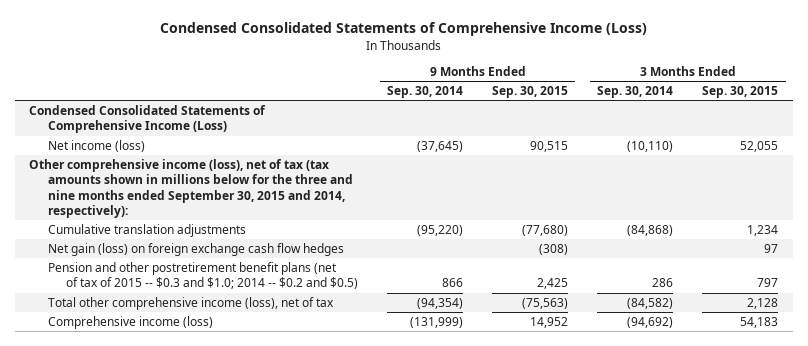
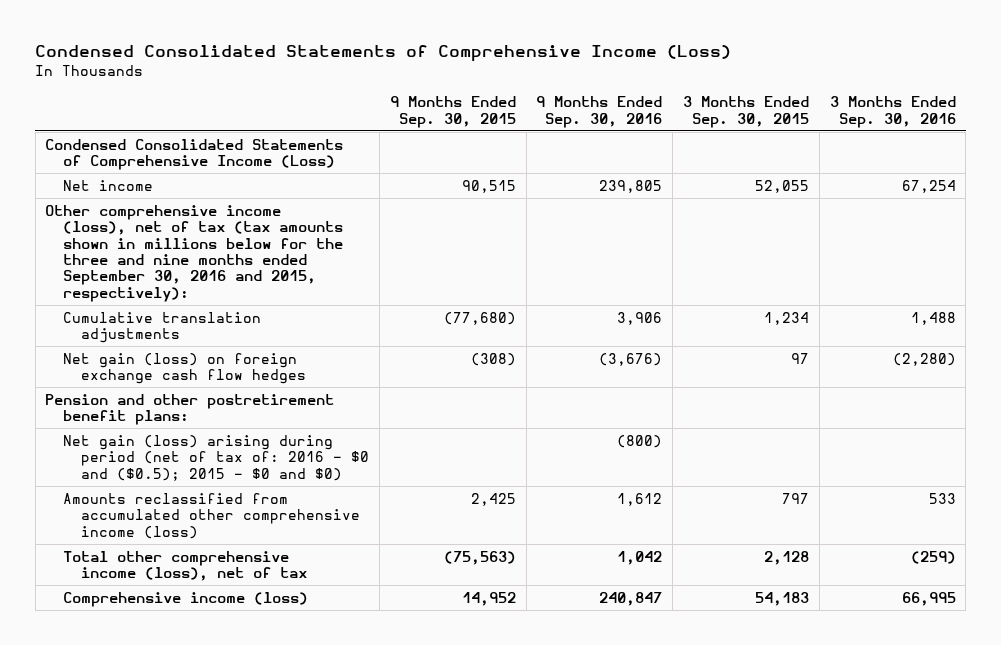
[387,86,464,99] Sep. 30, 2014 -> none
[597,86,674,99] Sep. 30, 2014 -> none
none -> [536,96,663,128] 9 Months Ended Sep. 30, 2016
none -> [829,96,956,128] 3 Months Ended Sep. 30, 2016
[47,139,145,152] Net income (loss) -> [63,179,154,191] Net income
[29,158,353,218] Other comprehensive income (loss), net of tax (tax amounts shown in millions below for the three and nine months ended September 30, 2015 and 2014, respectively): -> [45,204,344,302] Other comprehensive income (loss), net of tax (tax amounts shown in millions below for the three and nine months ended September 30, 2016 and 2015, respectively):
none -> [45,393,335,426] Pension and other postretirement benefit plans:
none -> [63,434,370,481] Net gain (loss) arising during period (net of tax of: 2016 - $0 and ($0.5); 2015 - $0 and $0)
[47,261,359,290] Pension and other postretirement benefit plans (net of tax of 2015 -- $0.3 and $1.0; 2014 -- $0.2 and $0.5) -> [63,492,361,539] Amounts reclassified from accumulated other comprehensive income (loss)

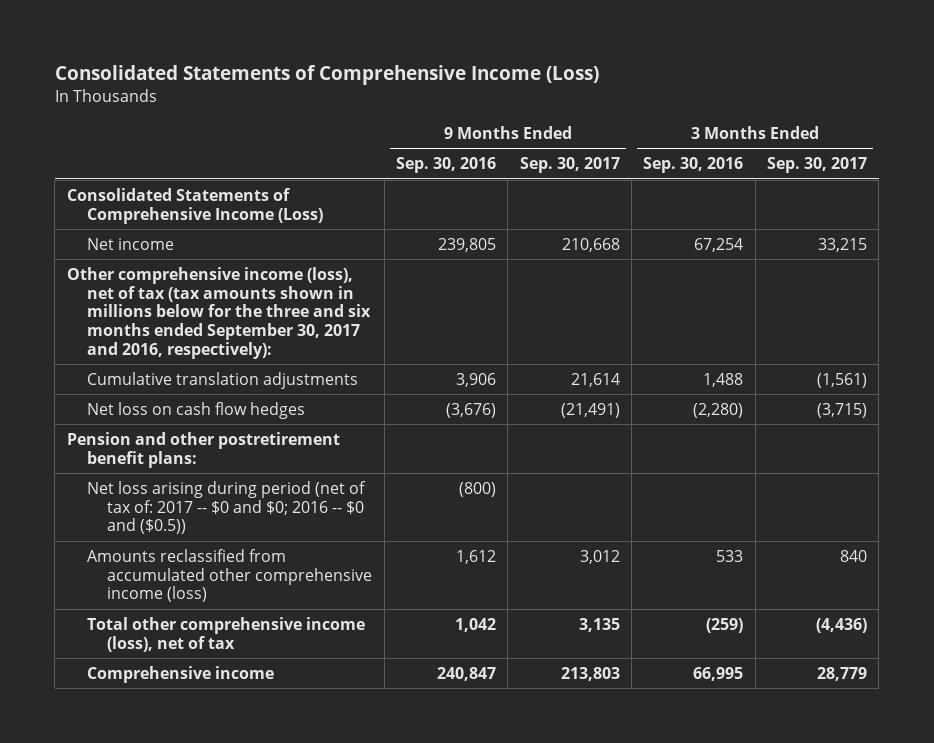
[35,44,732,62] Condensed Consolidated Statements of Comprehensive Income (Loss) -> [54,64,599,85] Consolidated Statements of Comprehensive Income (Loss)
[389,96,516,128] 9 Months Ended Sep. 30, 2015 -> none
[682,96,809,128] 3 Months Ended Sep. 30, 2015 -> none
none -> [519,157,620,174] Sep. 30, 2017
none -> [767,157,868,174] Sep. 30, 2017
[45,138,344,171] Condensed Consolidated Statements of Comprehensive Income (Loss) -> [66,187,323,224] Consolidated Statements of Comprehensive Income (Loss)
[45,204,344,302] Other comprehensive income (loss), net of tax (tax amounts shown in millions below for the three and nine months ended September 30, 2016 and 2015, respectively): -> [66,266,371,359] Other comprehensive income (loss), net of tax (tax amounts shown in millions below for the three and six months ended September 30, 2017 and 2016, respectively):
[63,352,307,385] Net gain (loss) on foreign exchange cash flow hedges -> [86,401,305,419] Net loss on cash flow hedges
[63,434,370,481] Net gain (loss) arising during period (net of tax of: 2016 - $0 and ($0.5); 2015 - $0 and $0) -> [86,480,366,535] Net loss arising during period (net of tax of: 2017 -- $0 and $0; 2016 -- $0 and ($0.5))
[63,591,309,607] Comprehensive income (loss) -> [86,665,274,683] Comprehensive income

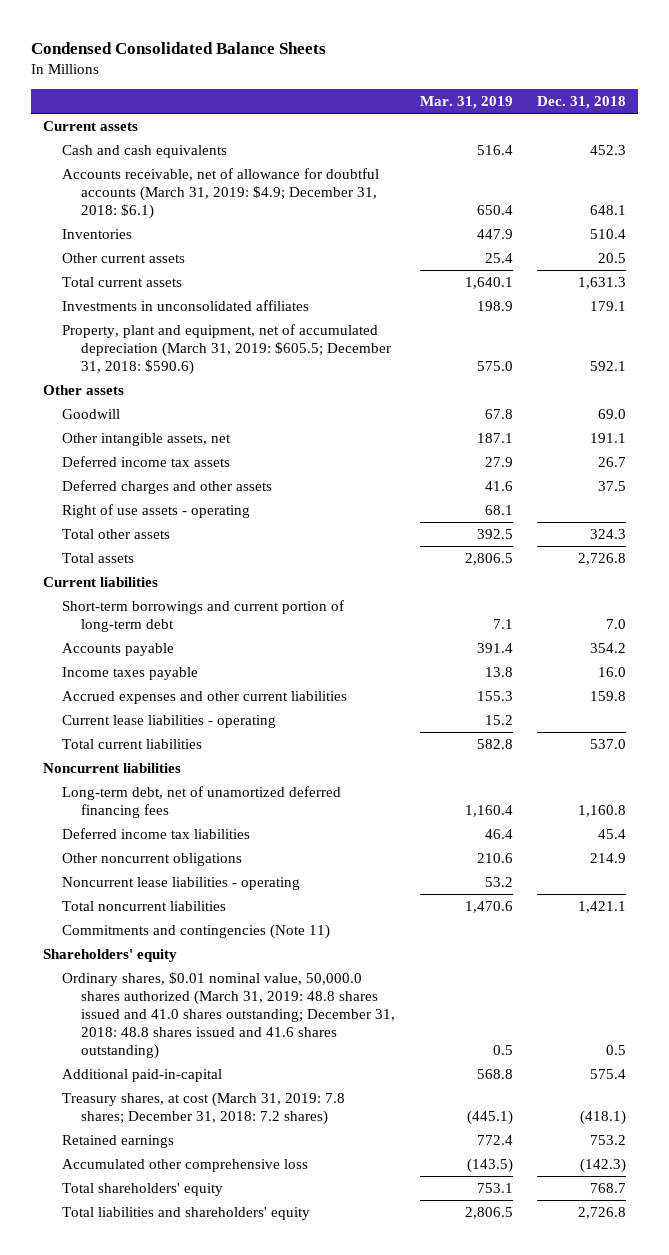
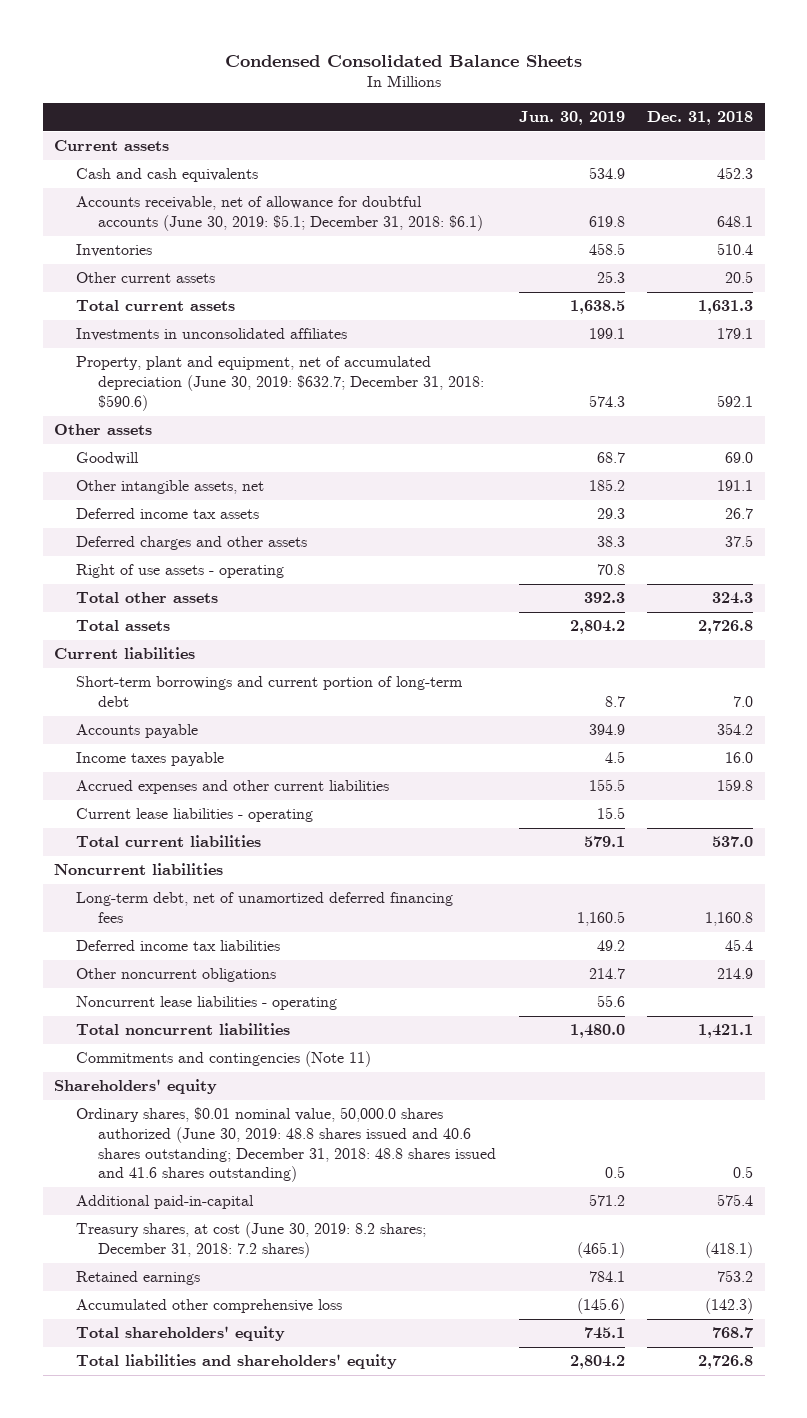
[419,95,513,109] Mar. 31, 2019 -> none
none -> [518,110,625,125] Jun. 30, 2019
[62,168,380,219] Accounts receivable, net of allowance for doubtful accounts (March 31, 2019: $4.9; December 31, 2018: $6.1) -> [76,196,484,232] Accounts receivable, net of allowance for doubtful accounts (June 30, 2019: $5.1; December 31, 2018: $6.1)
[62,324,392,375] Property, plant and equipment, net of accumulated depreciation (March 31, 2019: $605.5; December 31, 2018: $590.6) -> [76,356,485,411] Property, plant and equipment, net of accumulated depreciation (June 30, 2019: $632.7; December 31, 2018: $590.6)
[62,972,396,1059] Ordinary shares, $0.01 nominal value, 50,000.0 shares authorized (March 31, 2019: 48.8 shares issued and 41.0 shares outstanding; December 31, 2018: 48.8 shares issued and 41.6 shares outstanding) -> [76,1107,497,1183] Ordinary shares, $0.01 nominal value, 50,000.0 shares authorized (June 30, 2019: 48.8 shares issued and 40.6 shares outstanding; December 31, 2018: 48.8 shares issued and 41.6 shares outstanding)
[62,1092,346,1126] Treasury shares, at cost (March 31, 2019: 7.8 shares; December 31, 2018: 7.2 shares) -> [76,1222,427,1259] Treasury shares, at cost (June 30, 2019: 8.2 shares; December 31, 2018: 7.2 shares)

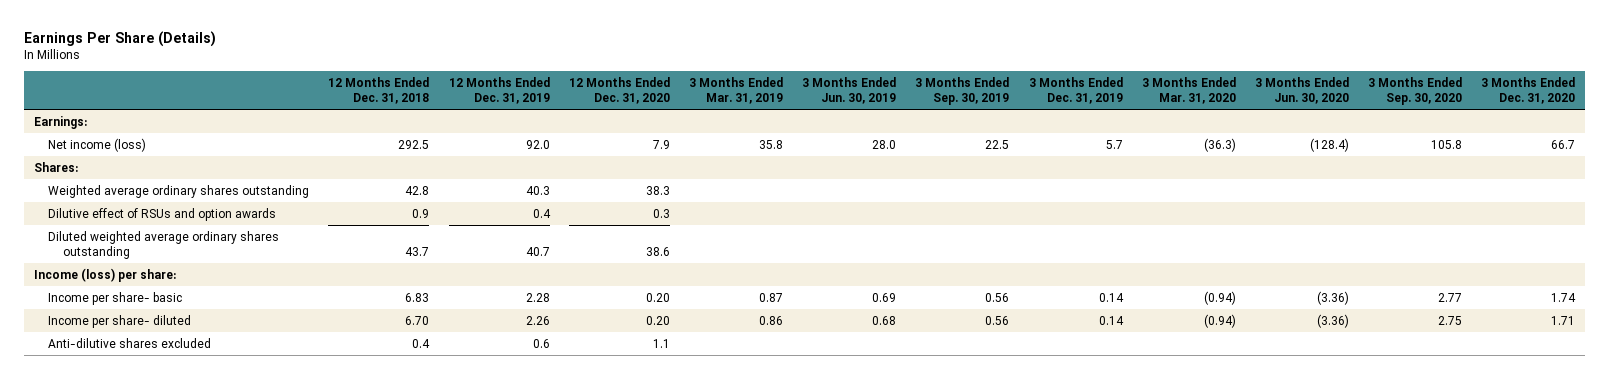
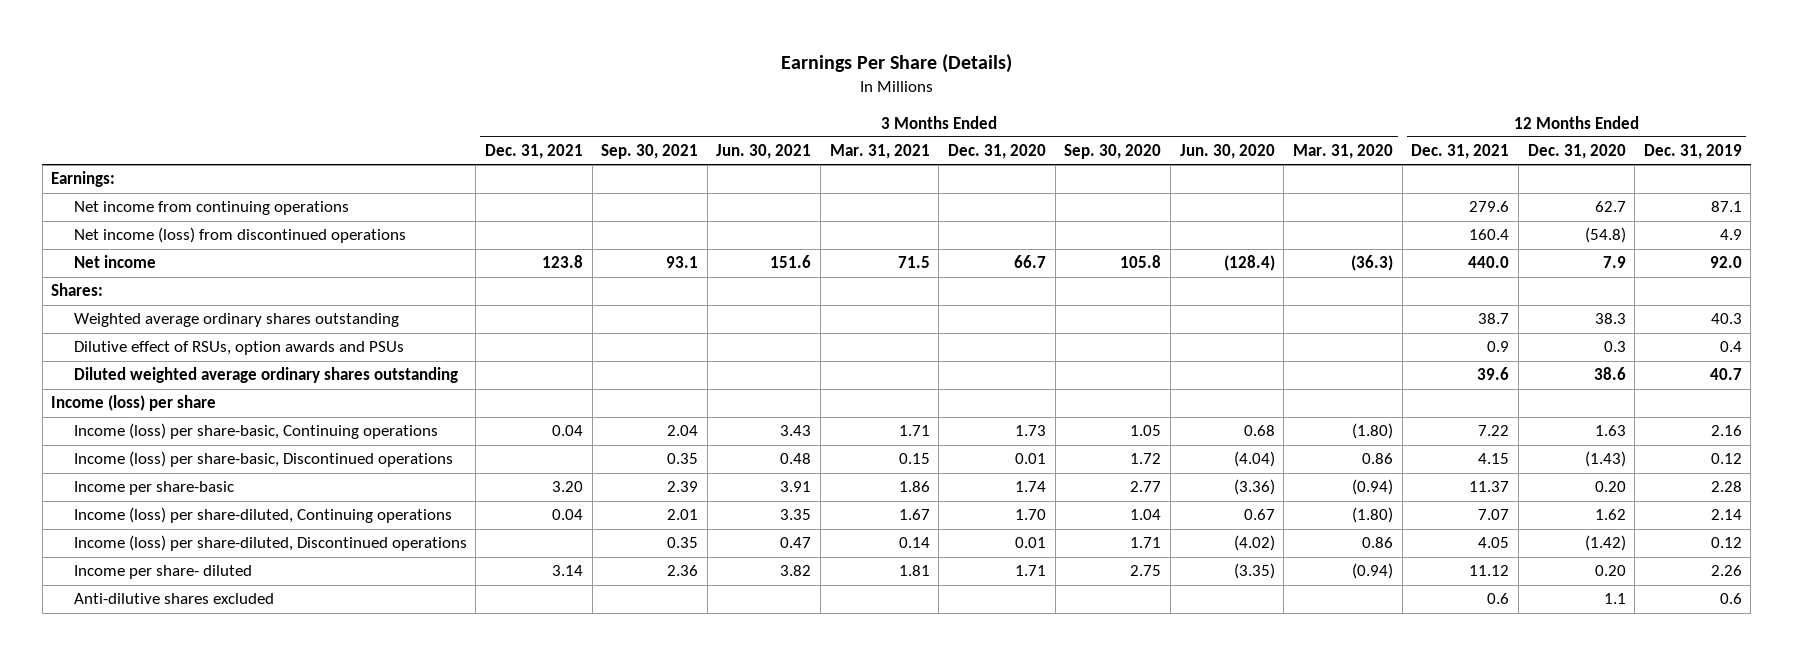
[328,77,430,104] 12 Months Ended Dec. 31, 2018 -> none
[689,77,784,104] 3 Months Ended Mar. 31, 2019 -> none
[802,77,897,104] 3 Months Ended Jun. 30, 2019 -> none
[915,77,1010,105] 3 Months Ended Sep. 30, 2019 -> none
[1028,77,1123,104] 3 Months Ended Dec. 31, 2019 -> none
none -> [484,144,583,160] Dec. 31, 2021
none -> [601,144,699,160] Sep. 30, 2021
none -> [716,144,812,160] Jun. 30, 2021
none -> [829,144,930,160] Mar. 31, 2021
none -> [1411,144,1510,160] Dec. 31, 2021
none -> [73,201,349,216] Net income from continuing operations
none -> [73,227,406,244] Net income (loss) from discontinued operations
[48,137,147,152] Net income (loss) -> [73,255,156,269] Net income
[48,207,277,221] Dilutive effect of RSUs and option awards -> [73,341,404,356] Dilutive effect of RSUs, option awards and PSUs
[33,267,176,282] Income (loss) per share: -> [51,395,217,412] Income (loss) per share
none -> [73,423,438,440] Income (loss) per share-basic, Continuing operations
none -> [73,451,453,468] Income (loss) per share-basic, Discontinued operations
[48,291,183,305] Income per share- basic -> [73,481,234,496] Income per share-basic
none -> [73,507,452,524] Income (loss) per share-diluted, Continuing operations
none -> [73,535,467,552] Income (loss) per share-diluted, Discontinued operations
[1317,313,1350,328] (3.36) -> [1233,563,1275,580] (3.35)

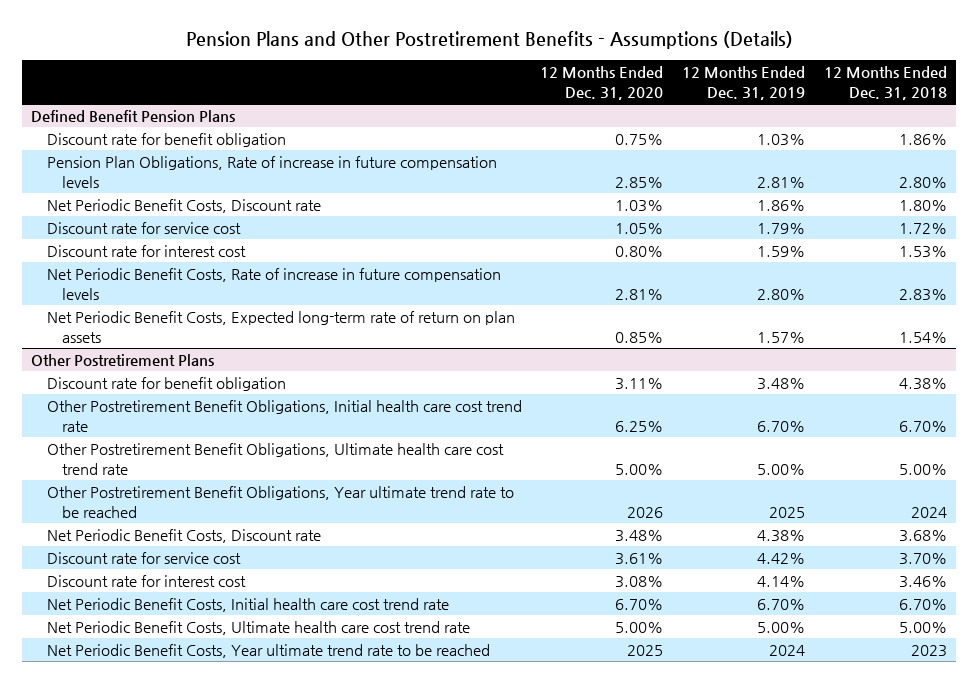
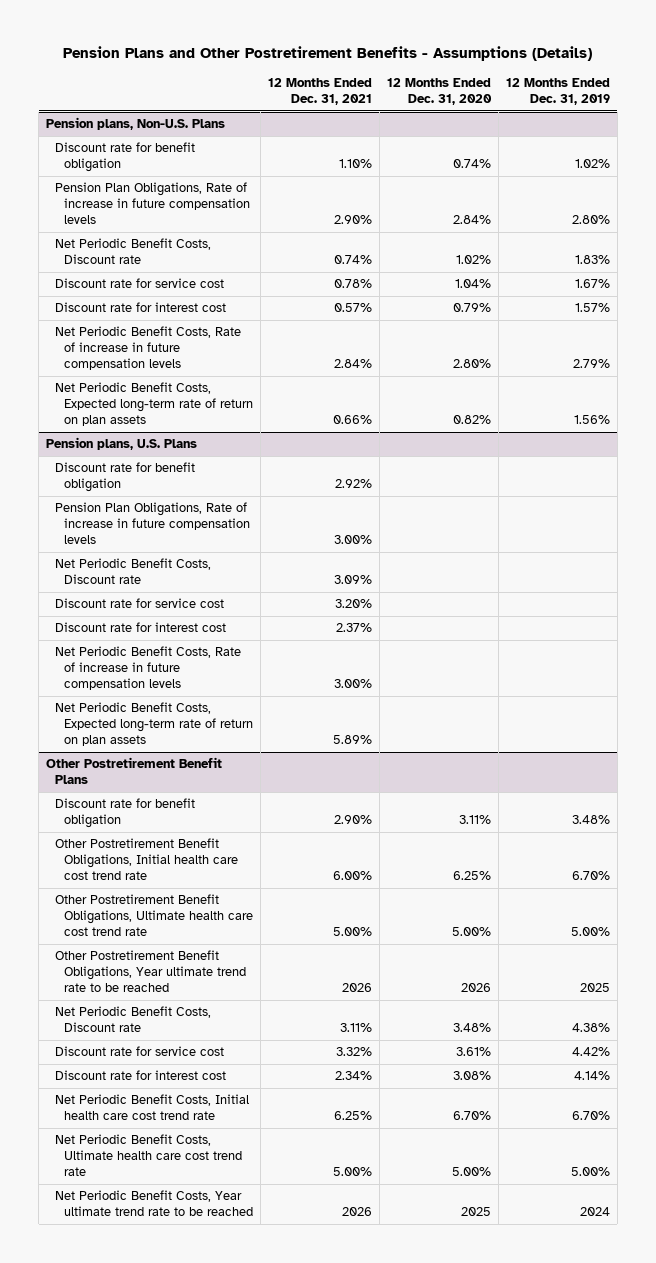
[824,66,948,100] 12 Months Ended Dec. 31, 2018 -> none
none -> [267,77,372,105] 12 Months Ended Dec. 31, 2021
[30,109,235,122] Defined Benefit Pension Plans -> none
none -> [46,117,226,131] Pension plans, Non-U.S. Plans
[615,133,664,145] 0.75% -> [452,159,491,169] 0.74%
[757,133,806,146] 1.03% -> [574,159,610,169] 1.02%
[615,176,664,188] 2.85% -> [452,215,491,225] 2.84%
[757,176,806,188] 2.81% -> [571,215,610,225] 2.80%
[615,199,664,212] 1.03% -> [455,255,491,265] 1.02%
[757,199,806,211] 1.86% -> [574,255,610,265] 1.83%
[615,222,664,234] 1.05% -> [454,279,491,289] 1.04%
[757,222,806,234] 1.79% -> [574,279,610,289] 1.67%
[615,245,664,257] 0.80% -> [452,303,491,313] 0.79%
[757,245,806,257] 1.59% -> [574,303,610,313] 1.57%
[615,288,664,300] 2.81% -> [452,359,491,369] 2.80%
[757,288,806,300] 2.80% -> [572,359,610,369] 2.79%
[615,331,664,343] 0.85% -> [452,415,491,425] 0.82%
[757,331,806,343] 1.57% -> [573,415,610,425] 1.56%
none -> [46,437,198,451] Pension plans, U.S. Plans
none -> [55,462,196,493] Discount rate for benefit obligation
none -> [55,502,250,545] Pension Plan Obligations, Rate of increase in future compensation levels
none -> [55,558,212,585] Net Periodic Benefit Costs, Discount rate
none -> [55,598,225,609] Discount rate for service cost
none -> [55,622,227,633] Discount rate for interest cost
none -> [55,646,242,691] Net Periodic Benefit Costs, Rate of increase in future compensation levels
none -> [55,702,253,747] Net Periodic Benefit Costs, Expected long-term rate of return on plan assets
[30,353,214,366] Other Postretirement Plans -> [46,757,223,785] Other Postretirement Benefit Plans

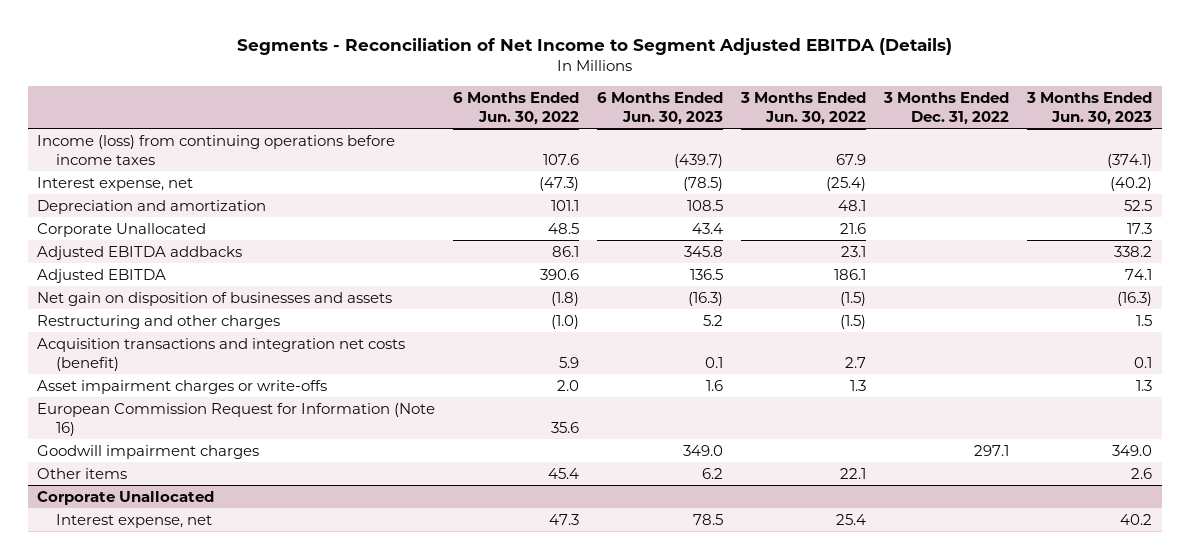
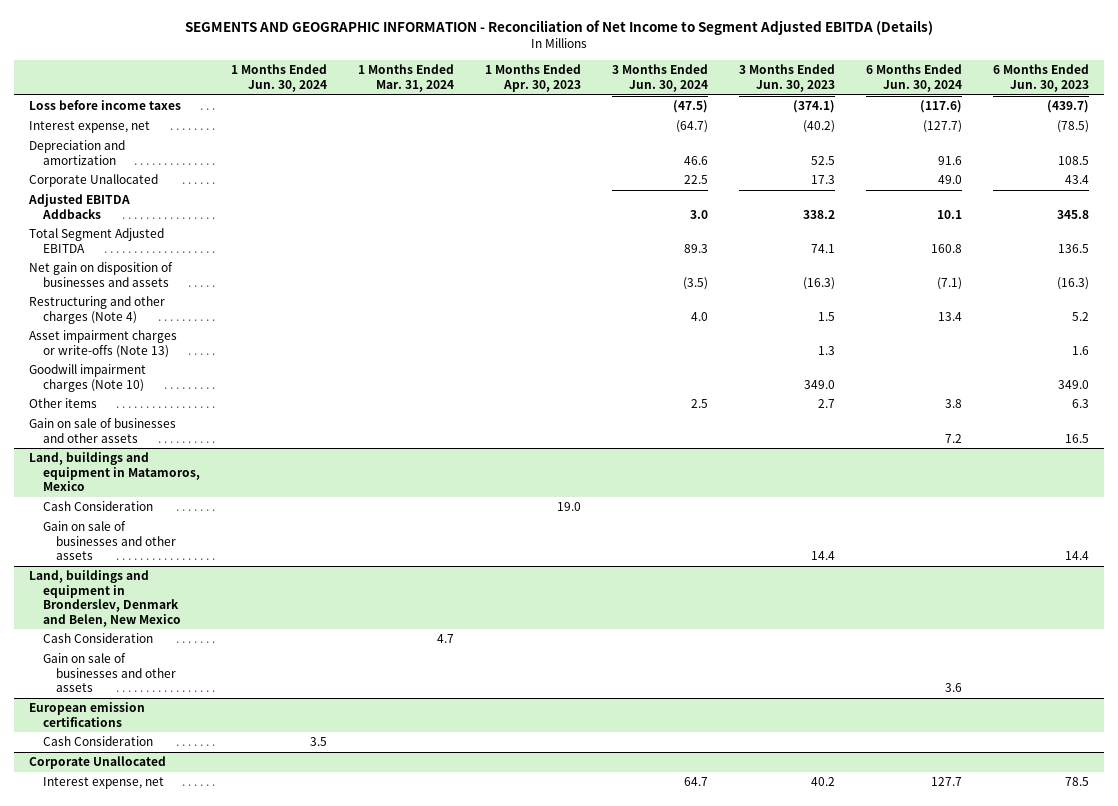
[236,37,952,55] Segments - Reconciliation of Net Income to Segment Adjusted EBITDA (Details) -> [184,20,933,36] SEGMENTS AND GEOGRAPHIC INFORMATION - Reconciliation of Net Income to Segment Adjusted EBITDA (Details)
[452,91,579,125] 6 Months Ended Jun. 30, 2022 -> none
[740,91,867,125] 3 Months Ended Jun. 30, 2022 -> none
[883,91,1010,125] 3 Months Ended Dec. 31, 2022 -> none
none -> [230,64,327,93] 1 Months Ended Jun. 30, 2024
none -> [357,64,454,93] 1 Months Ended Mar. 31, 2024
none -> [484,64,581,93] 1 Months Ended Apr. 30, 2023
none -> [611,64,708,93] 3 Months Ended Jun. 30, 2024
none -> [865,64,962,93] 6 Months Ended Jun. 30, 2024
[36,134,395,165] Income (loss) from continuing operations before income taxes -> [29,100,182,111] Loss before income taxes
[36,245,242,260] Adjusted EBITDA addbacks -> [28,194,131,219] Adjusted EBITDA Addbacks
[36,268,166,283] Adjusted EBITDA -> [29,228,165,253] Total Segment Adjusted EBITDA
[36,337,405,371] Acquisition transactions and integration net costs (benefit) -> none
[36,402,435,436] European Commission Request for Information (Note 16) -> none
[36,314,280,329] Restructuring and other charges -> [29,296,166,324] Restructuring and other charges (Note 4)
[36,379,327,394] Asset impairment charges or write-offs -> [29,330,178,358] Asset impairment charges or write-offs (Note 13)
[36,444,259,459] Goodwill impairment charges -> [29,364,147,392] Goodwill impairment charges (Note 10)
[701,467,723,479] 6.2 -> [1071,399,1089,409] 6.3
[1131,467,1153,479] 2.6 -> [817,399,835,409] 2.7
none -> [29,418,177,443] Gain on sale of businesses and other assets
none -> [29,452,200,492] Land, buildings and equipment in Matamoros, Mexico
none -> [42,501,153,512] Cash Consideration
none -> [42,521,177,561] Gain on sale of businesses and other assets
none -> [29,570,181,627] Land, buildings and equipment in Bronderslev, Denmark and Belen, New Mexico
none -> [42,633,153,644] Cash Consideration
none -> [42,653,177,693] Gain on sale of businesses and other assets
none -> [29,702,146,727] European emission certifications
none -> [42,736,153,747] Cash Consideration

